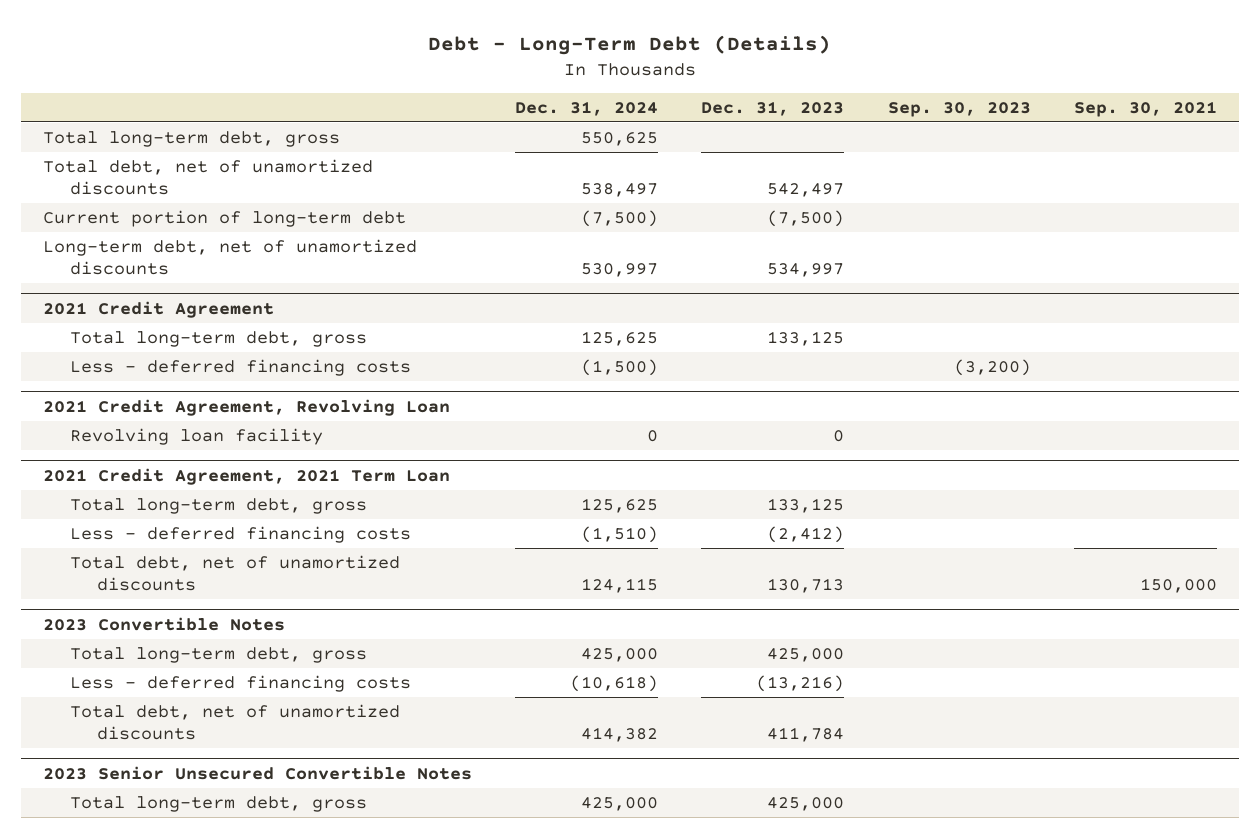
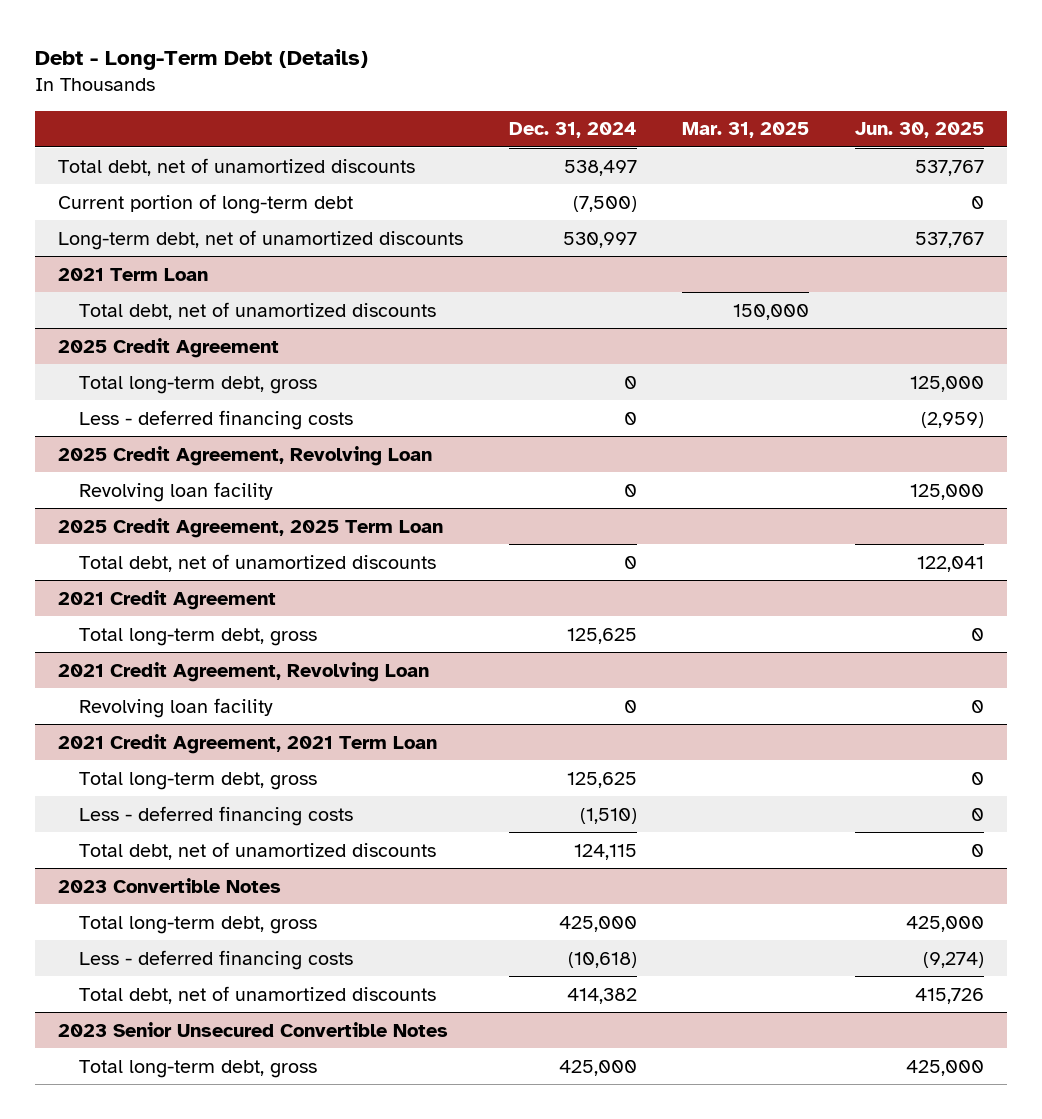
[701,101,845,117] Dec. 31, 2023 -> none
[887,102,1031,118] Sep. 30, 2023 -> none
[1074,101,1218,118] Sep. 30, 2021 -> none
none -> [682,122,810,139] Mar. 31, 2025
none -> [855,122,985,139] Jun. 30, 2025
[42,130,340,147] Total long-term debt, gross -> none
none -> [58,267,209,281] 2021 Term Loan
none -> [79,301,437,320] Total debt, net of unamortized discounts
none -> [58,337,280,358] 2025 Credit Agreement
none -> [79,375,318,394] Total long-term debt, gross
none -> [79,409,354,430] Less - deferred financing costs
none -> [58,445,433,466] 2025 Credit Agreement, Revolving Loan
none -> [79,481,274,502] Revolving loan facility
none -> [58,517,444,538] 2025 Credit Agreement, 2025 Term Loan
none -> [79,553,437,572] Total debt, net of unamortized discounts
[69,358,411,376] Less - deferred financing costs -> none

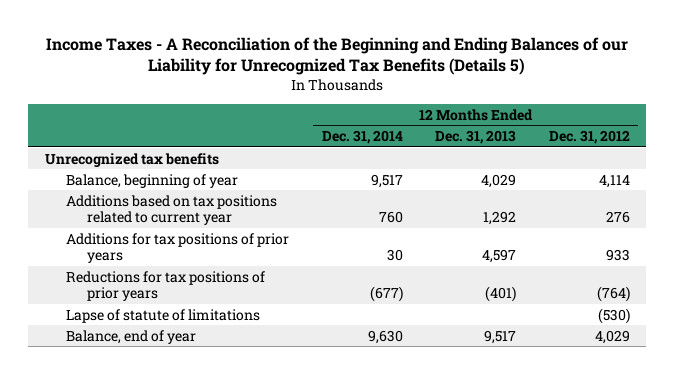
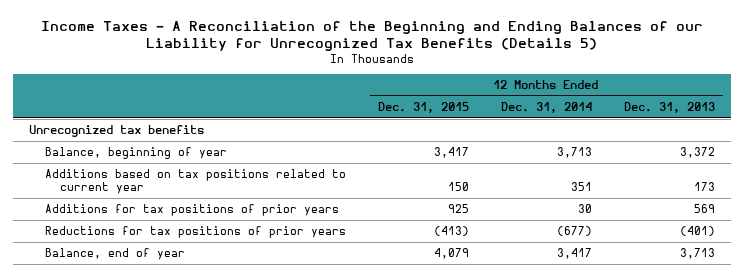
[548,130,630,145] Dec. 31, 2012 -> none
none -> [377,102,469,114] Dec. 31, 2015
[370,173,403,188] 9,517 -> [556,147,592,159] 3,713
[481,173,517,188] 4,029 -> [679,147,715,159] 3,372
[378,210,403,223] 760 -> [570,182,592,192] 351
[483,210,517,225] 1,292 -> [693,182,715,192] 173
[482,248,517,263] 4,597 -> [693,204,715,214] 569
[65,308,260,323] Lapse of statute of limitations -> none
[367,329,403,344] 9,630 -> [556,248,592,260] 3,417
[484,329,517,344] 9,517 -> [679,248,715,260] 3,713

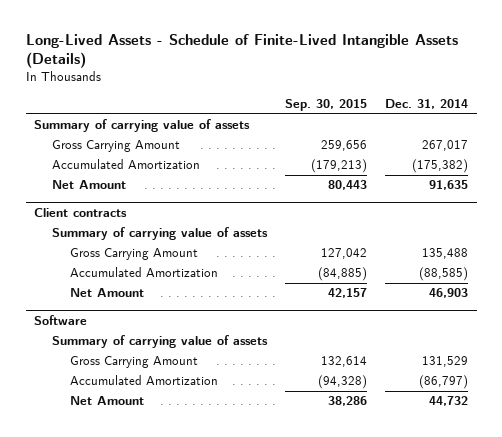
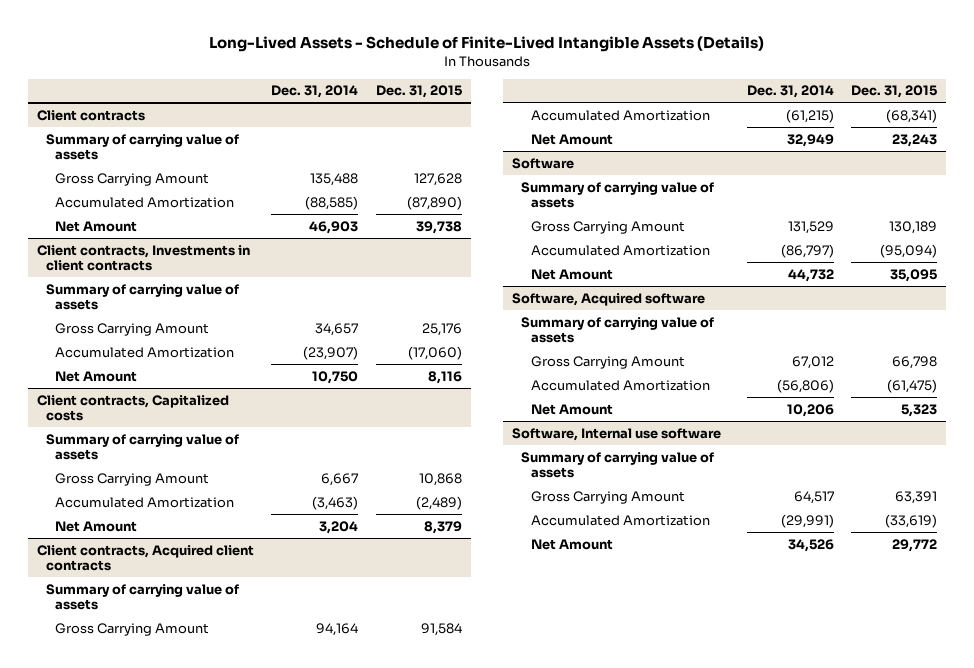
[285,98,368,111] Sep. 30, 2015 -> none
none -> [376,85,463,99] Dec. 31, 2015
[34,119,251,133] Summary of carrying value of assets -> none
[52,140,181,153] Gross Carrying Amount -> none
[52,159,201,170] Accumulated Amortization -> none
[52,180,127,190] Net Amount -> none
none -> [36,244,250,271] Client contracts, Investments in client contracts
none -> [46,283,240,310] Summary of carrying value of assets
none -> [55,322,210,336] Gross Carrying Amount
none -> [55,346,235,358] Accumulated Amortization
none -> [55,370,138,382] Net Amount
none -> [36,394,229,421] Client contracts, Capitalized costs
none -> [46,433,240,460] Summary of carrying value of assets
none -> [55,472,210,486] Gross Carrying Amount
none -> [55,496,235,508] Accumulated Amortization
none -> [55,520,138,532] Net Amount
none -> [36,544,254,571] Client contracts, Acquired client contracts
none -> [46,583,240,610] Summary of carrying value of assets
none -> [55,622,210,636] Gross Carrying Amount
none -> [530,109,710,121] Accumulated Amortization
none -> [530,133,613,145] Net Amount
none -> [512,292,706,306] Software, Acquired software
none -> [521,316,715,343] Summary of carrying value of assets
none -> [530,355,685,369] Gross Carrying Amount
none -> [530,379,710,391] Accumulated Amortization
none -> [530,403,613,415] Net Amount
none -> [512,427,722,441] Software, Internal use software
none -> [521,451,715,478] Summary of carrying value of assets
none -> [530,490,685,504] Gross Carrying Amount
none -> [530,514,710,526] Accumulated Amortization
none -> [530,538,613,550] Net Amount

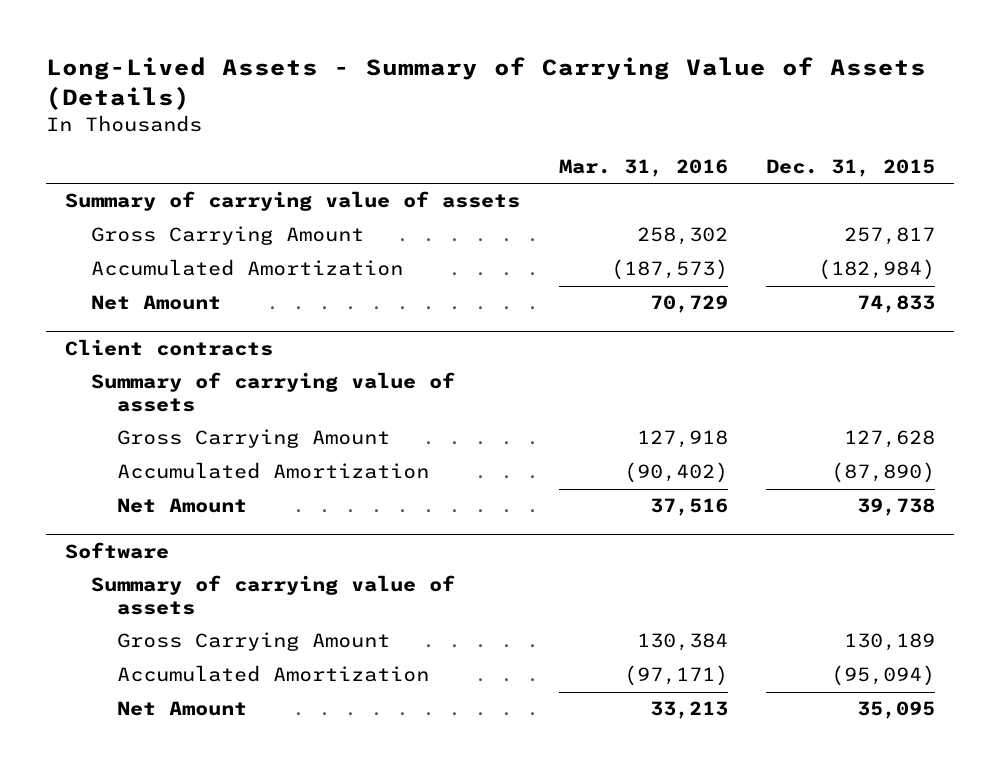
[209,36,765,53] Long-Lived Assets - Schedule of Finite-Lived Intangible Assets (Details) -> [45,57,926,111] Long-Lived Assets - Summary of Carrying Value of Assets (Details)
[271,85,359,99] Dec. 31, 2014 -> none
none -> [558,159,728,178] Mar. 31, 2016
none -> [65,191,521,212] Summary of carrying value of assets
none -> [90,226,364,246] Gross Carrying Amount
none -> [90,259,403,277] Accumulated Amortization
none -> [90,295,221,311] Net Amount
[36,244,250,271] Client contracts, Investments in client contracts -> none
[46,283,240,310] Summary of carrying value of assets -> none
[55,322,210,336] Gross Carrying Amount -> none
[55,346,235,358] Accumulated Amortization -> none
[55,370,138,382] Net Amount -> none
[36,394,229,421] Client contracts, Capitalized costs -> none
[46,433,240,460] Summary of carrying value of assets -> none
[55,472,210,486] Gross Carrying Amount -> none
[55,496,235,508] Accumulated Amortization -> none
[55,520,138,532] Net Amount -> none
[36,544,254,571] Client contracts, Acquired client contracts -> none
[46,583,240,610] Summary of carrying value of assets -> none
[55,622,210,636] Gross Carrying Amount -> none
[530,109,710,121] Accumulated Amortization -> none
[530,133,613,145] Net Amount -> none
[512,292,706,306] Software, Acquired software -> none
[521,316,715,343] Summary of carrying value of assets -> none
[530,355,685,369] Gross Carrying Amount -> none
[530,379,710,391] Accumulated Amortization -> none
[530,403,613,415] Net Amount -> none
[512,427,722,441] Software, Internal use software -> none
[521,451,715,478] Summary of carrying value of assets -> none
[530,490,685,504] Gross Carrying Amount -> none
[530,514,710,526] Accumulated Amortization -> none
[530,538,613,550] Net Amount -> none

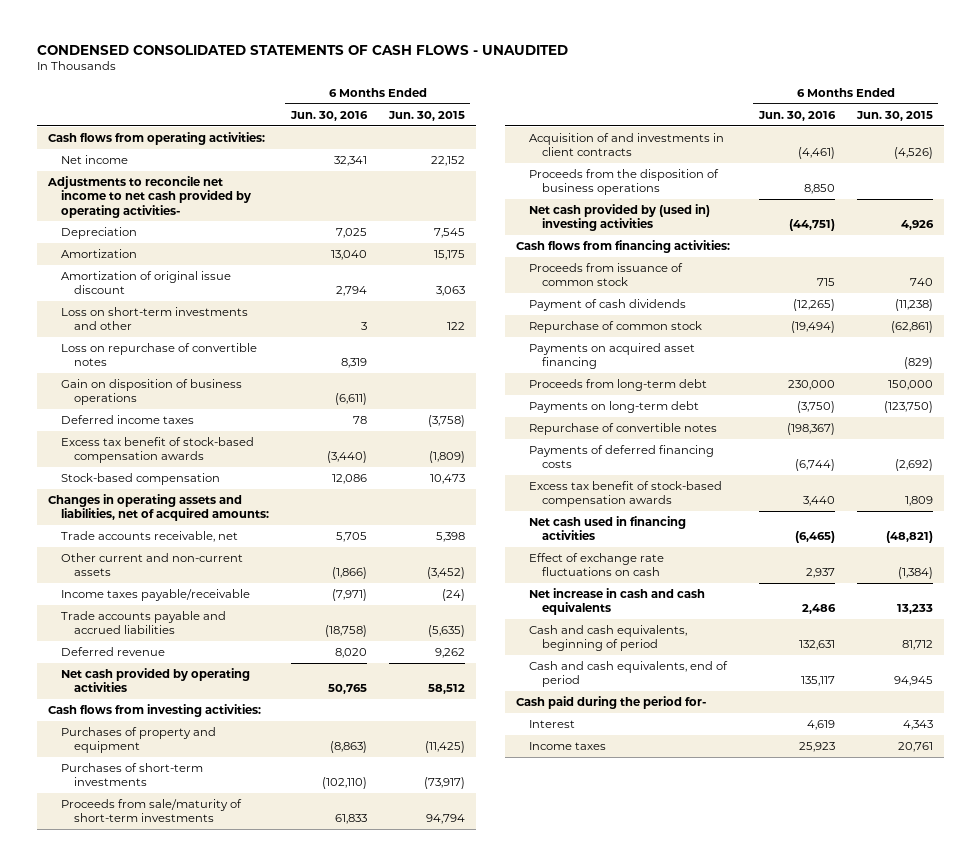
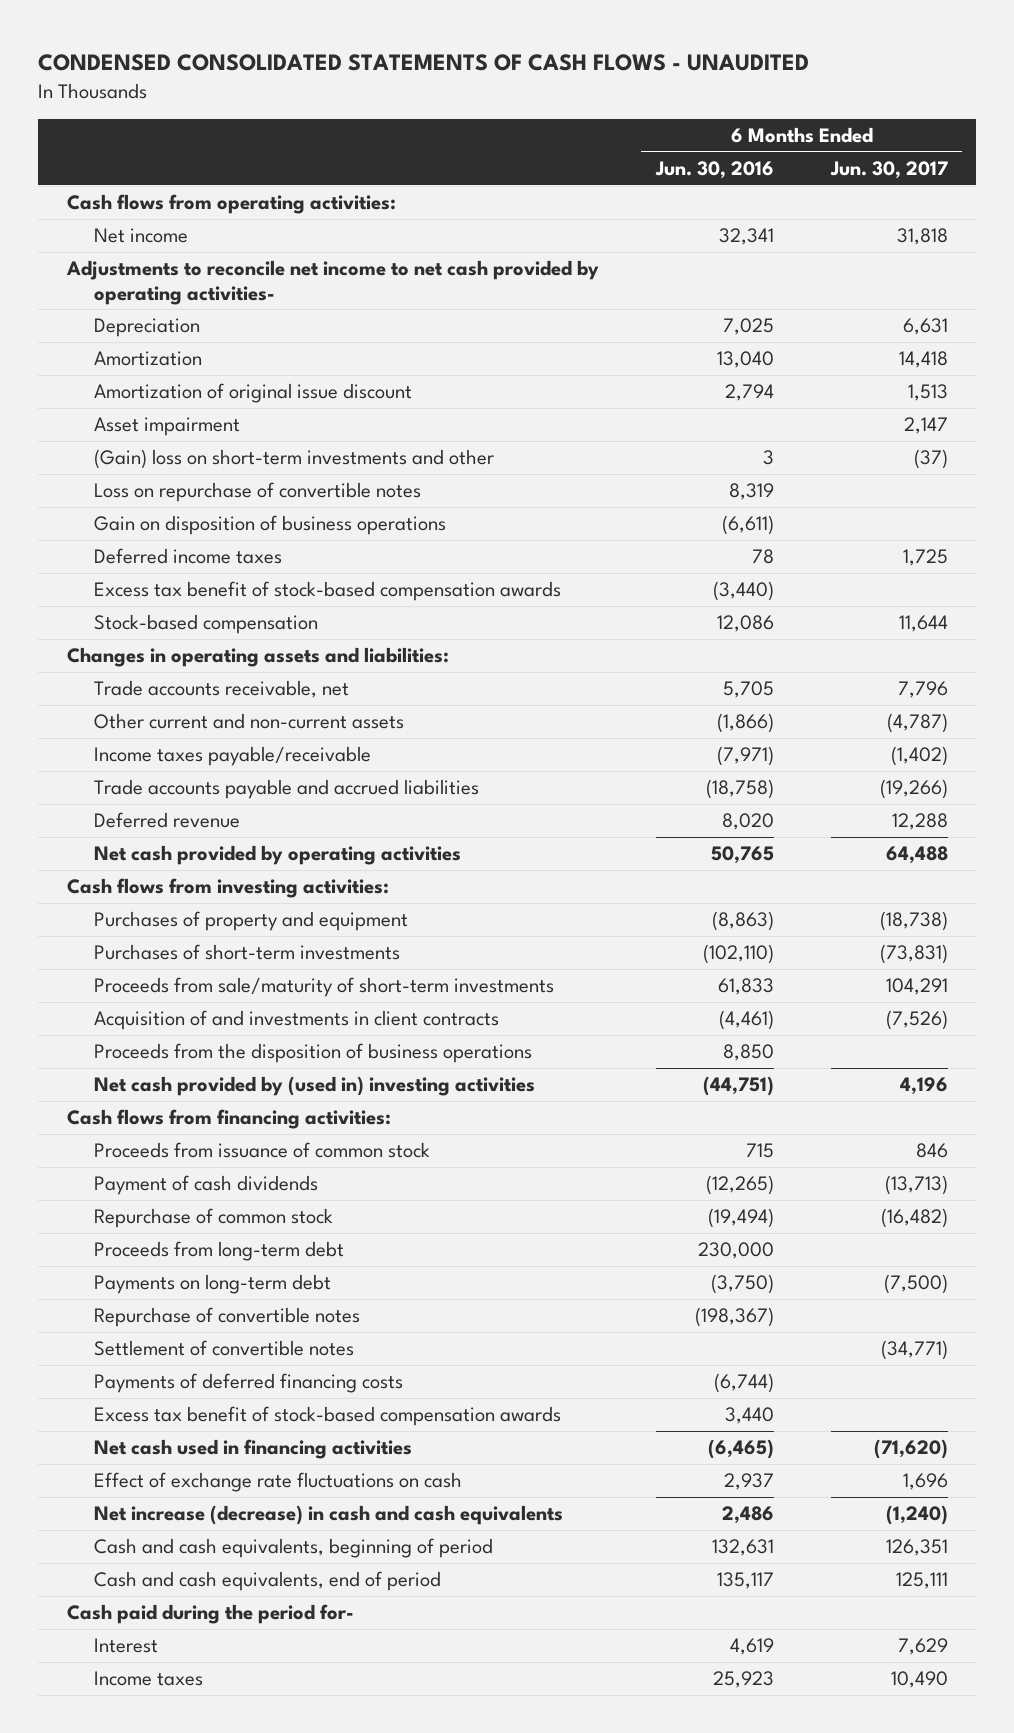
[387,110,465,121] Jun. 30, 2015 -> none
none -> [829,161,948,180] Jun. 30, 2017
none -> [94,417,241,437] Asset impairment
[60,306,248,331] Loss on short-term investments and other -> [94,449,495,470] (Gain) loss on short-term investments and other
[47,493,269,522] Changes in operating assets and liabilities, net of acquired amounts: -> [66,647,449,668] Changes in operating assets and liabilities:
[528,342,695,370] Payments on acquired asset financing -> none
none -> [94,1340,355,1357] Settlement of convertible notes
[528,587,705,616] Net increase in cash and cash equivalents -> [94,1505,564,1526] Net increase (decrease) in cash and cash equivalents

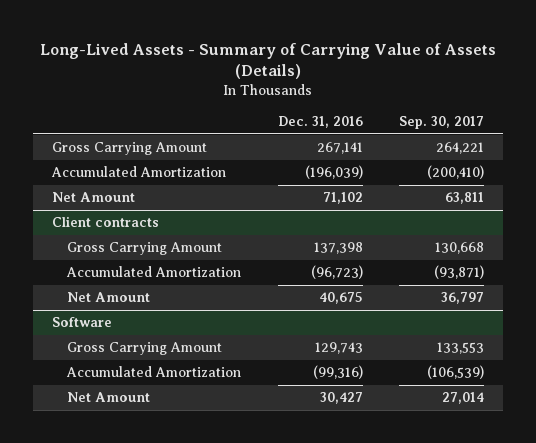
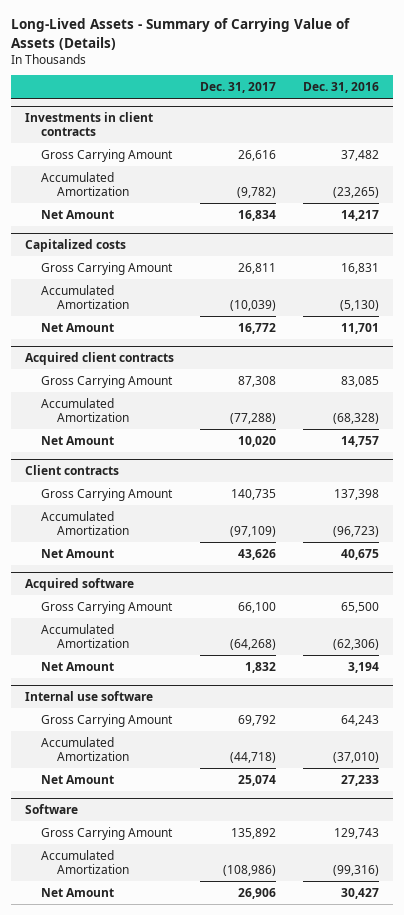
[399,115,485,129] Sep. 30, 2017 -> none
none -> [200,81,277,93] Dec. 31, 2017
none -> [24,111,153,136] Investments in client contracts
[316,142,363,155] 267,141 -> [341,149,380,161] 37,482
[304,165,363,180] (196,039) -> [333,186,380,198] (23,265)
[322,192,363,205] 71,102 -> [341,209,380,221] 14,217
none -> [24,238,126,252] Capitalized costs
none -> [40,261,173,275] Gross Carrying Amount
none -> [40,284,129,309] Accumulated Amortization
none -> [40,322,114,332] Net Amount
none -> [24,351,174,365] Acquired client contracts
none -> [40,374,173,388] Gross Carrying Amount
none -> [40,397,129,422] Accumulated Amortization
none -> [40,435,114,445] Net Amount
none -> [24,577,134,591] Acquired software
none -> [40,600,173,614] Gross Carrying Amount
none -> [40,623,129,648] Accumulated Amortization
none -> [40,661,114,671] Net Amount
none -> [24,690,153,701] Internal use software
none -> [40,713,173,727] Gross Carrying Amount
none -> [40,736,129,761] Accumulated Amortization
none -> [40,774,114,784] Net Amount

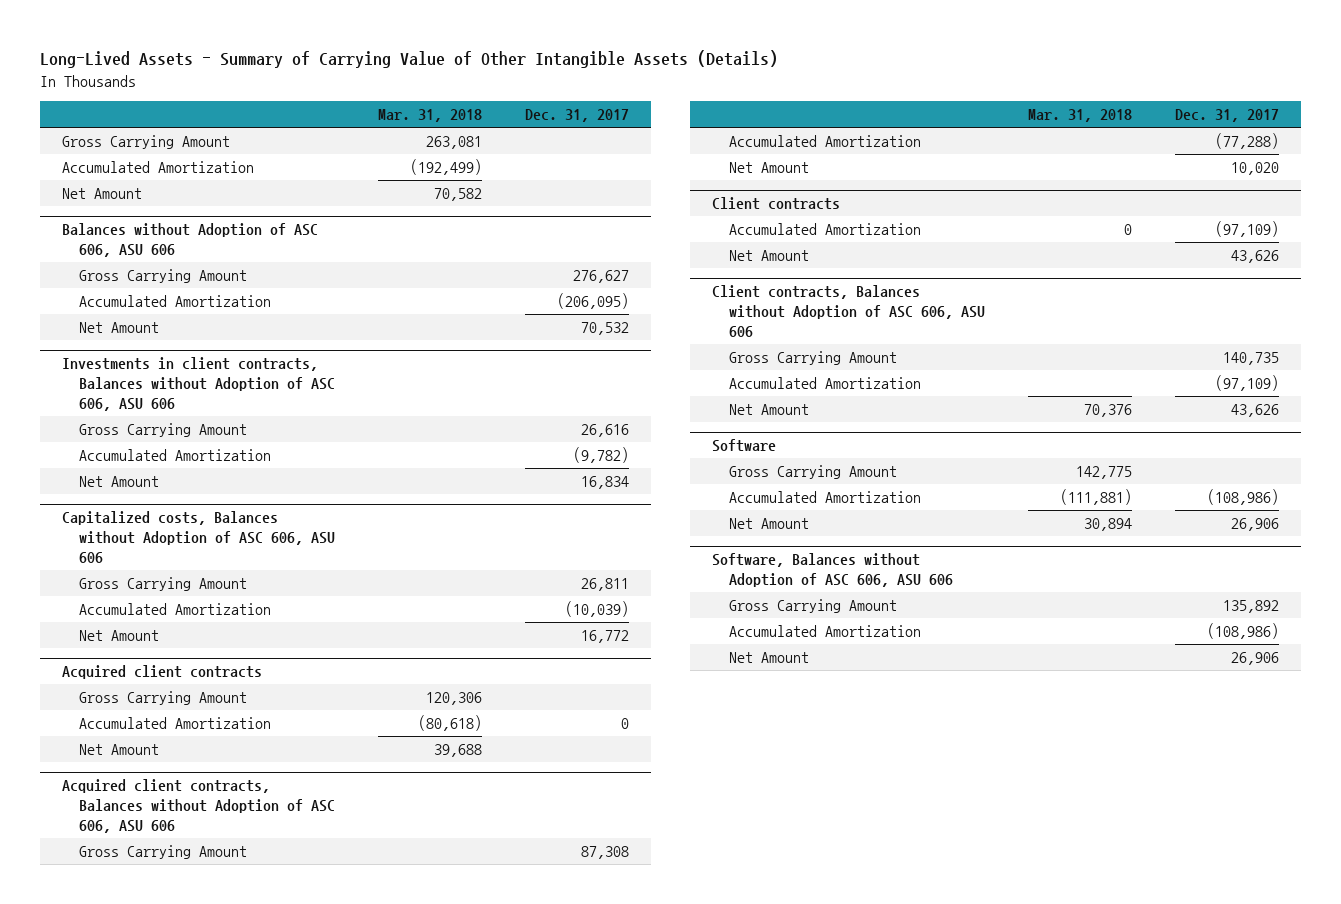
[11,18,351,50] Long-Lived Assets - Summary of Carrying Value of Assets (Details) -> [40,50,779,69] Long-Lived Assets - Summary of Carrying Value of Other Intangible Assets (Details)
[303,81,380,93] Dec. 31, 2016 -> none
none -> [378,109,483,123] Mar. 31, 2018
[24,111,153,136] Investments in client contracts -> none
none -> [61,134,230,149] Gross Carrying Amount
none -> [61,160,254,173] Accumulated Amortization
none -> [61,187,142,199] Net Amount
none -> [61,223,318,258] Balances without Adoption of ASC 606, ASU 606
none -> [79,268,248,283] Gross Carrying Amount
none -> [79,294,272,307] Accumulated Amortization
none -> [79,321,160,333] Net Amount
none -> [61,357,336,412] Investments in client contracts, Balances without Adoption of ASC 606, ASU 606
[24,238,126,252] Capitalized costs -> none
none -> [61,511,336,564] Capitalized costs, Balances without Adoption of ASC 606, ASU 606
none -> [79,690,248,705] Gross Carrying Amount
none -> [79,716,272,729] Accumulated Amortization
none -> [79,743,160,755] Net Amount
none -> [61,779,336,834] Acquired client contracts, Balances without Adoption of ASC 606, ASU 606
none -> [729,222,922,235] Accumulated Amortization
none -> [729,249,810,261] Net Amount
none -> [711,285,986,338] Client contracts, Balances without Adoption of ASC 606, ASU 606
[24,577,134,591] Acquired software -> none
[40,600,173,614] Gross Carrying Amount -> none
[40,623,129,648] Accumulated Amortization -> none
[40,661,114,671] Net Amount -> none
[24,690,153,701] Internal use software -> none
[40,713,173,727] Gross Carrying Amount -> none
[40,736,129,761] Accumulated Amortization -> none
[40,774,114,784] Net Amount -> none
none -> [729,464,898,479] Gross Carrying Amount
none -> [729,490,922,503] Accumulated Amortization
none -> [729,517,810,529] Net Amount
none -> [711,553,954,588] Software, Balances without Adoption of ASC 606, ASU 606

